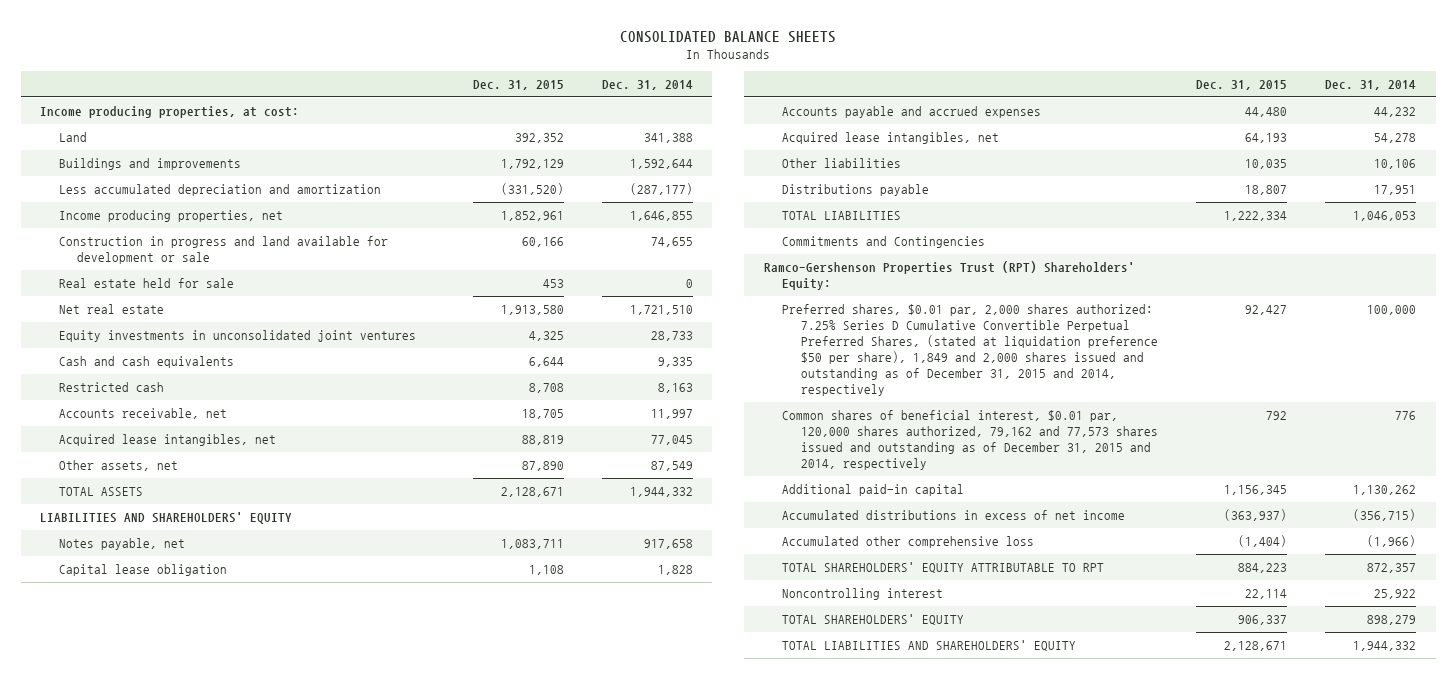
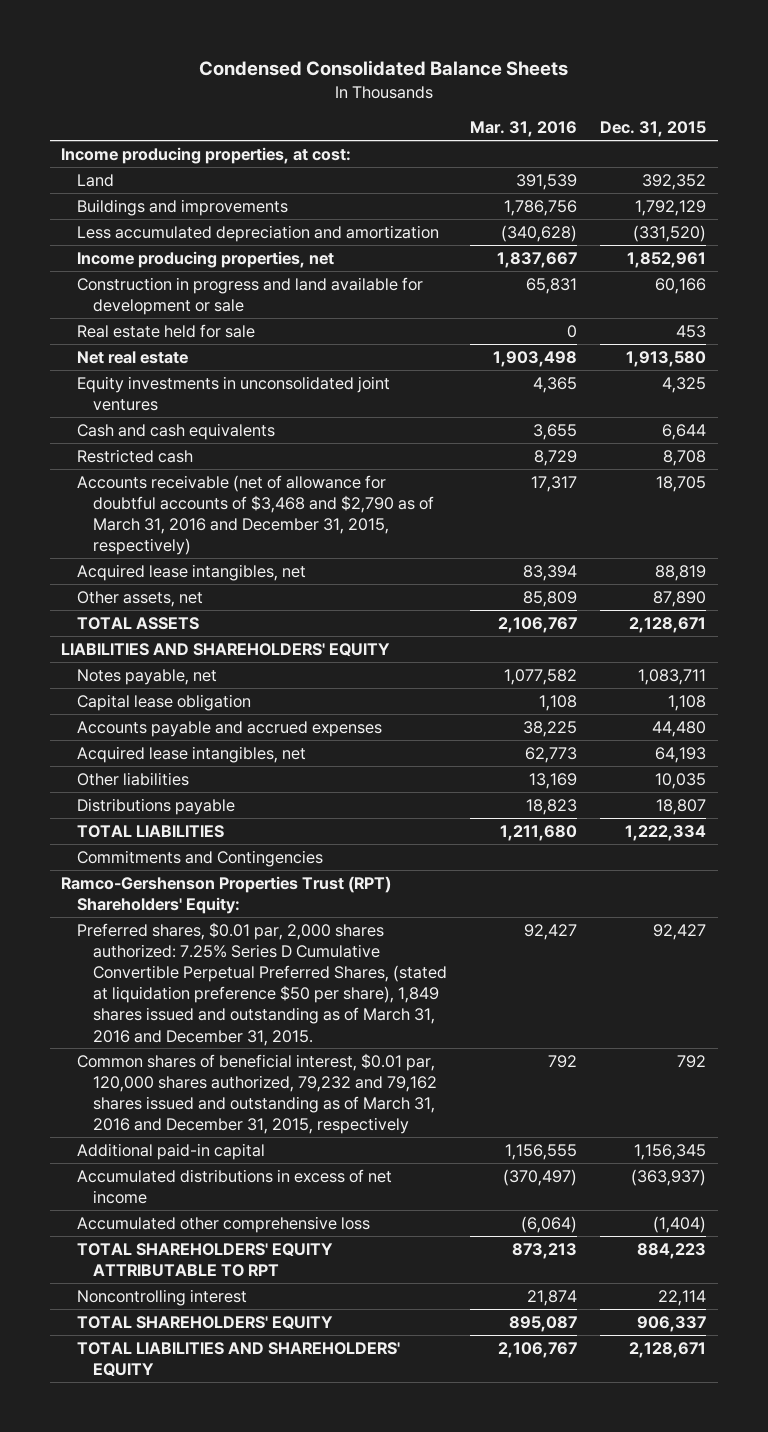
[620,30,837,43] CONSOLIDATED BALANCE SHEETS -> [198,60,568,77] Condensed Consolidated Balance Sheets
[601,79,693,90] Dec. 31, 2014 -> none
none -> [469,121,577,138] Mar. 31, 2016
[58,407,227,419] Accounts receivable, net -> [76,474,434,556] Accounts receivable (net of allowance for doubtful accounts of $3,468 and $2,790 as of March 31, 2016 and December 31, 2015, respectively)
[782,303,1158,397] Preferred shares, $0.01 par, 2,000 shares authorized: 7.25% Series D Cumulative Convertible Perpetual Preferred Shares, (stated at liquidation preference $50 per share), 1,849 and 2,000 shares issued and outstanding as of December 31, 2015 and 2014, respectively -> [76,921,447,1046] Preferred shares, $0.01 par, 2,000 shares authorized: 7.25% Series D Cumulative Convertible Perpetual Preferred Shares, (stated at liquidation preference $50 per share), 1,849 shares issued and outstanding as of March 31, 2016 and December 31, 2015.
[782,409,1158,471] Common shares of beneficial interest, $0.01 par, 120,000 shares authorized, 79,162 and 77,573 shares issued and outstanding as of December 31, 2015 and 2014, respectively -> [76,1052,437,1135] Common shares of beneficial interest, $0.01 par, 120,000 shares authorized, 79,232 and 79,162 shares issued and outstanding as of March 31, 2016 and December 31, 2015, respectively

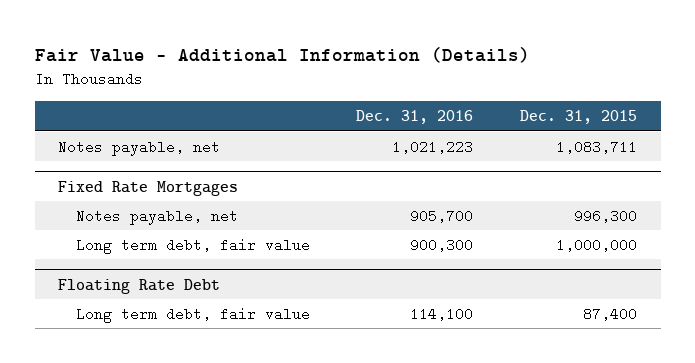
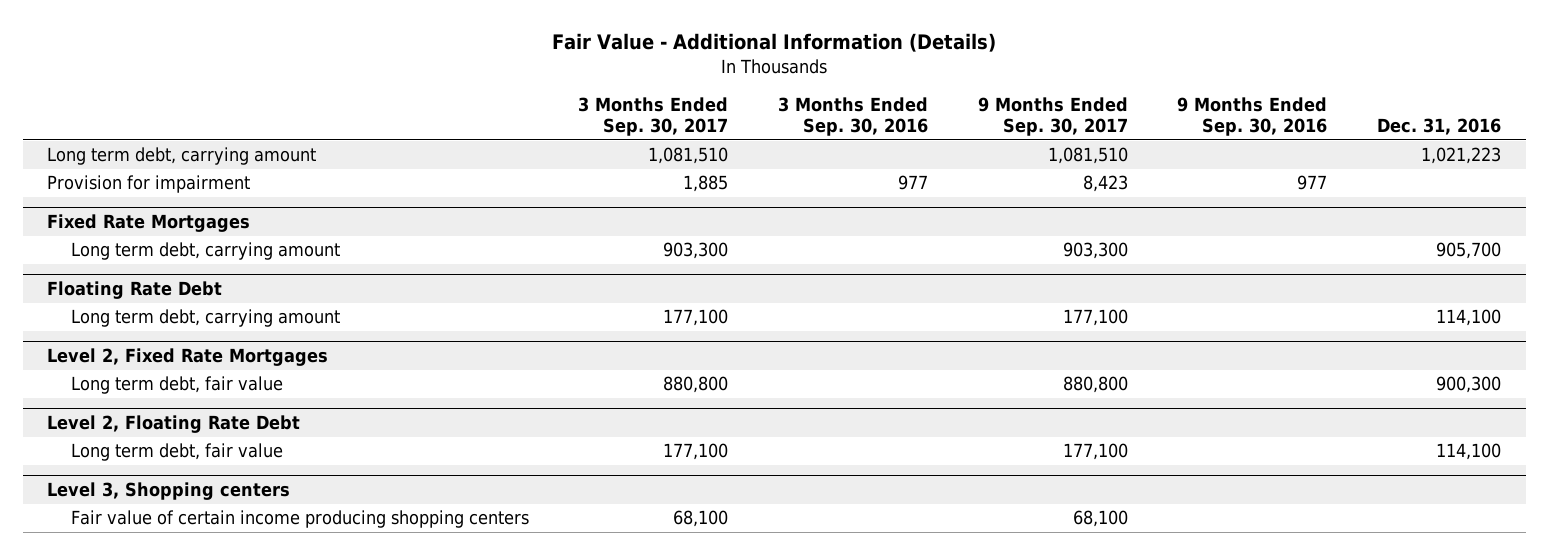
[520,109,638,124] Dec. 31, 2015 -> none
none -> [578,96,729,136] 3 Months Ended Sep. 30, 2017
none -> [777,96,928,136] 3 Months Ended Sep. 30, 2016
none -> [977,96,1128,136] 9 Months Ended Sep. 30, 2017
none -> [1177,96,1328,136] 9 Months Ended Sep. 30, 2016
[58,139,221,156] Notes payable, net -> [47,147,317,166] Long term debt, carrying amount
none -> [47,175,251,194] Provision for impairment
[75,237,310,254] Long term debt, fair value -> none
[75,208,238,225] Notes payable, net -> [70,242,340,261] Long term debt, carrying amount
none -> [70,309,340,328] Long term debt, carrying amount
none -> [47,348,329,367] Level 2, Fixed Rate Mortgages
none -> [70,376,283,395] Long term debt, fair value
none -> [47,415,301,434] Level 2, Floating Rate Debt
none -> [47,482,291,501] Level 3, Shopping centers
none -> [70,510,529,529] Fair value of certain income producing shopping centers

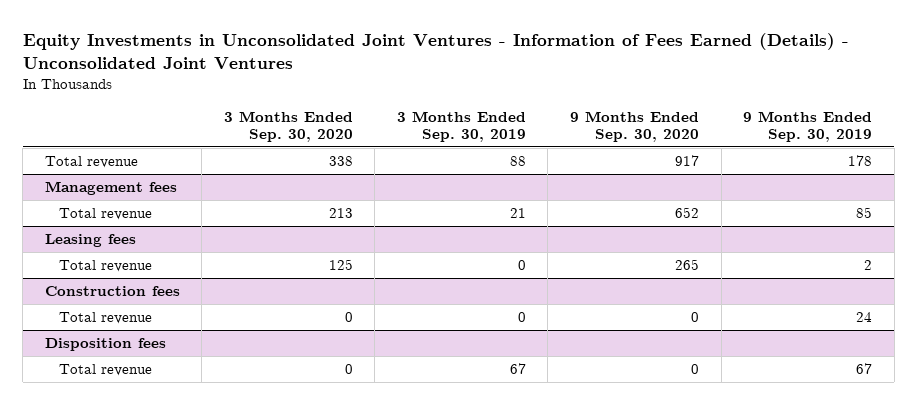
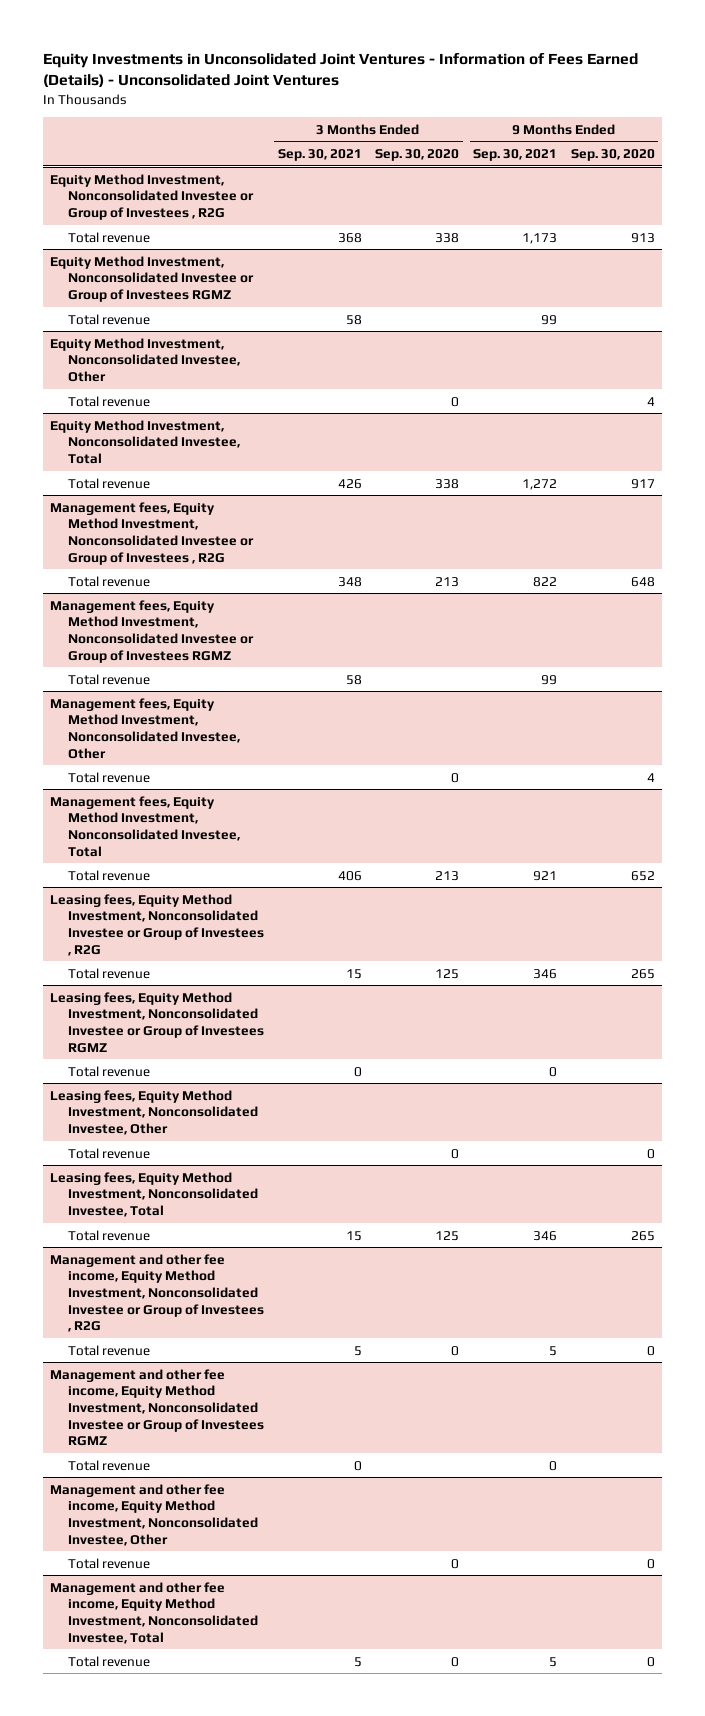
[396,110,526,143] 3 Months Ended Sep. 30, 2019 -> none
[743,110,873,143] 9 Months Ended Sep. 30, 2019 -> none
none -> [277,149,362,162] Sep. 30, 2021
none -> [473,149,558,162] Sep. 30, 2021
none -> [50,173,254,220] Equity Method Investment, Nonconsolidated Investee or Group of Investees , R2G
none -> [67,231,150,243] Total revenue
none -> [50,255,254,302] Equity Method Investment, Nonconsolidated Investee or Group of Investees RGMZ
none -> [67,313,150,325] Total revenue
none -> [50,337,240,382] Equity Method Investment, Nonconsolidated Investee, Other
none -> [67,395,150,407] Total revenue
none -> [50,419,240,464] Equity Method Investment, Nonconsolidated Investee, Total
[44,181,177,196] Management fees -> none
none -> [50,501,254,565] Management fees, Equity Method Investment, Nonconsolidated Investee or Group of Investees , R2G
none -> [67,575,150,587] Total revenue
none -> [50,599,254,663] Management fees, Equity Method Investment, Nonconsolidated Investee or Group of Investees RGMZ
none -> [67,673,150,685] Total revenue
none -> [50,697,240,759] Management fees, Equity Method Investment, Nonconsolidated Investee, Other
none -> [67,771,150,783] Total revenue
none -> [50,795,240,857] Management fees, Equity Method Investment, Nonconsolidated Investee, Total
[44,234,136,248] Leasing fees -> none
none -> [50,893,264,956] Leasing fees, Equity Method Investment, Nonconsolidated Investee or Group of Investees , R2G
[44,286,180,297] Construction fees -> none
none -> [50,991,264,1053] Leasing fees, Equity Method Investment, Nonconsolidated Investee or Group of Investees RGMZ
none -> [67,1065,150,1077] Total revenue
none -> [50,1089,258,1135] Leasing fees, Equity Method Investment, Nonconsolidated Investee, Other
[44,338,166,352] Disposition fees -> none
none -> [50,1171,258,1217] Leasing fees, Equity Method Investment, Nonconsolidated Investee, Total
none -> [67,1229,150,1241] Total revenue
none -> [50,1253,264,1333] Management and other fee income, Equity Method Investment, Nonconsolidated Investee or Group of Investees , R2G
none -> [50,1368,264,1447] Management and other fee income, Equity Method Investment, Nonconsolidated Investee or Group of Investees RGMZ
none -> [67,1459,150,1471] Total revenue
none -> [50,1483,258,1546] Management and other fee income, Equity Method Investment, Nonconsolidated Investee, Other
none -> [67,1557,150,1569] Total revenue
none -> [50,1581,258,1644] Management and other fee income, Equity Method Investment, Nonconsolidated Investee, Total
none -> [67,1655,150,1667] Total revenue

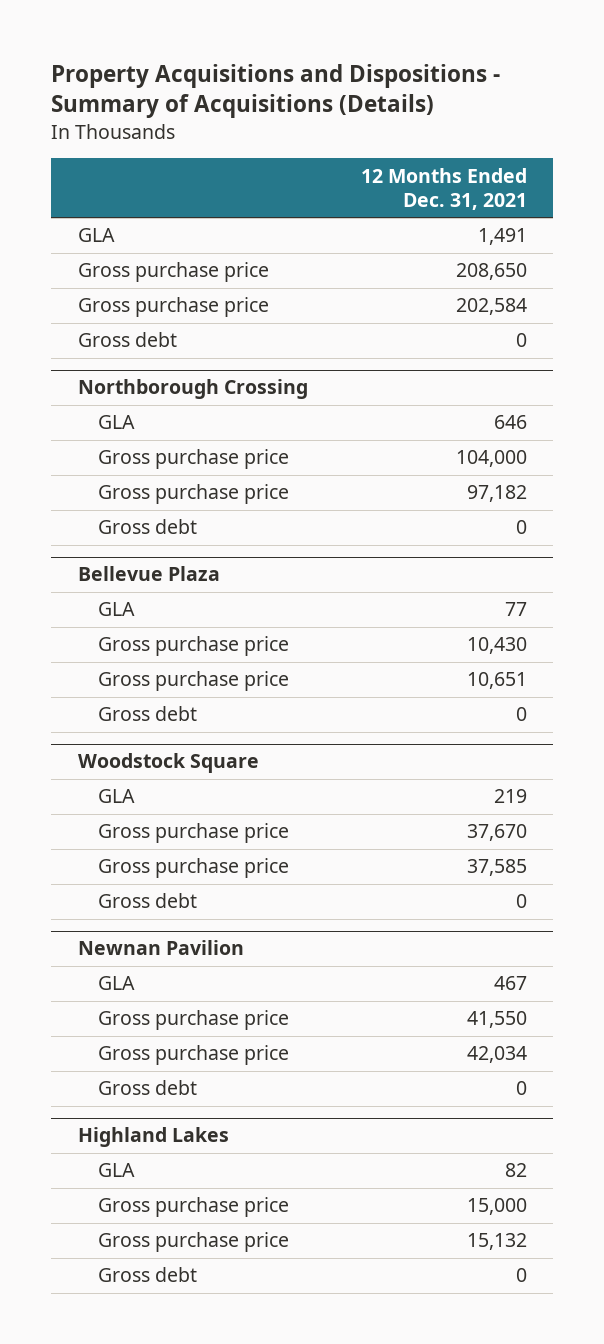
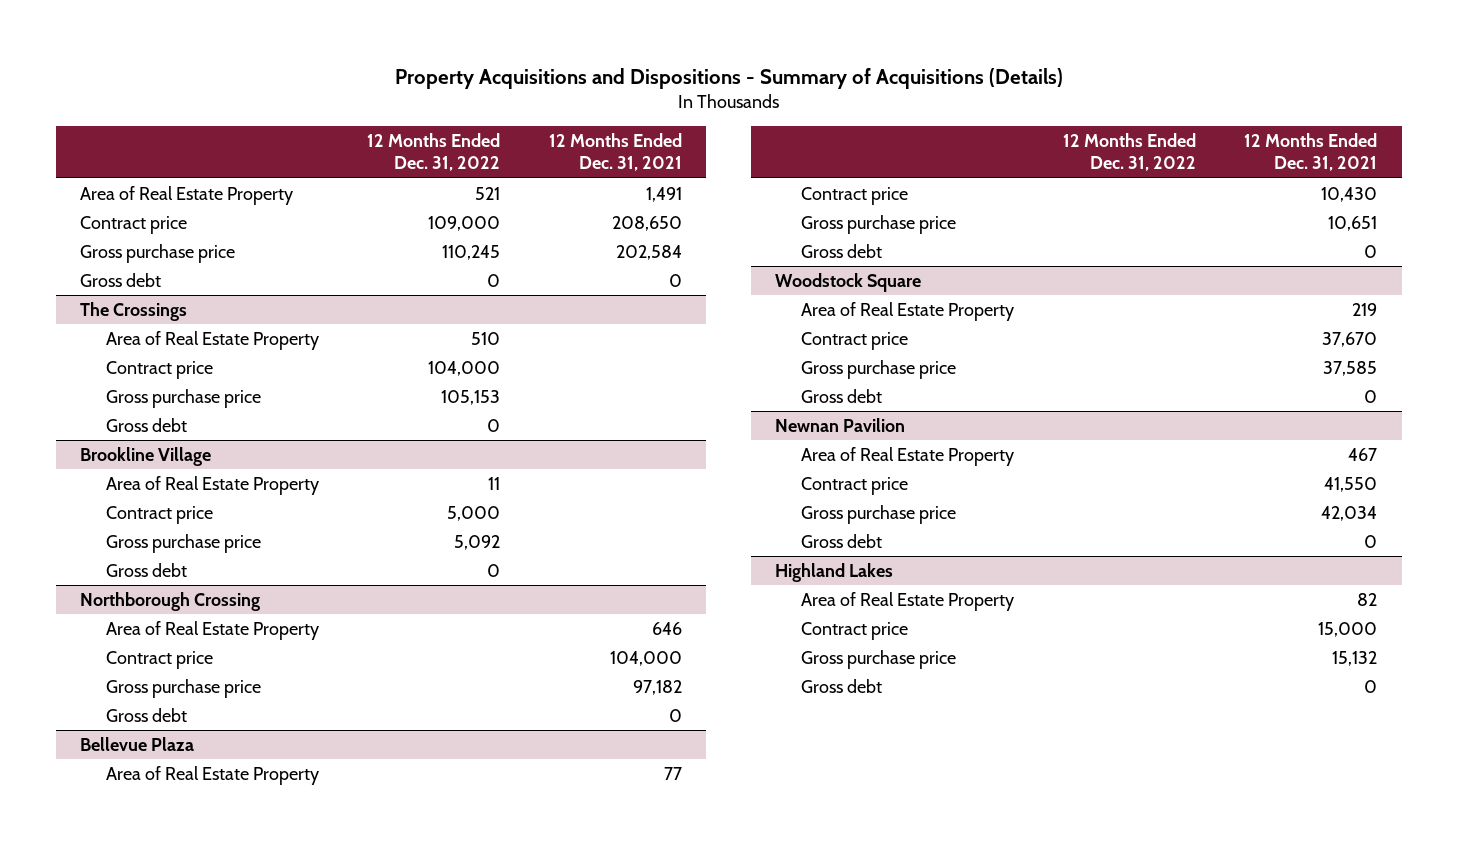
none -> [367,132,501,172] 12 Months Ended Dec. 31, 2022
[77,228,115,243] GLA -> [80,186,294,206] Area of Real Estate Property
[77,262,269,283] Gross purchase price -> [80,216,188,235] Contract price
none -> [80,302,188,322] The Crossings
none -> [105,331,319,351] Area of Real Estate Property
none -> [105,361,213,380] Contract price
none -> [105,389,261,409] Gross purchase price
none -> [105,418,187,433] Gross debt
none -> [80,447,212,467] Brookline Village
none -> [105,476,319,496] Area of Real Estate Property
none -> [105,506,213,525] Contract price
none -> [105,534,261,554] Gross purchase price
none -> [105,563,187,578] Gross debt
[97,415,135,430] GLA -> [105,621,319,641] Area of Real Estate Property
[97,449,289,470] Gross purchase price -> [105,651,213,670] Contract price
[97,602,135,617] GLA -> [105,766,319,786] Area of Real Estate Property
[97,636,289,657] Gross purchase price -> [800,187,908,206] Contract price
[97,789,135,804] GLA -> [800,302,1014,322] Area of Real Estate Property
[97,823,289,844] Gross purchase price -> [800,332,908,351] Contract price
[97,976,135,991] GLA -> [800,447,1014,467] Area of Real Estate Property
[97,1010,289,1031] Gross purchase price -> [800,477,908,496] Contract price
[97,1163,135,1178] GLA -> [800,592,1014,612] Area of Real Estate Property
[97,1197,289,1218] Gross purchase price -> [800,622,908,641] Contract price

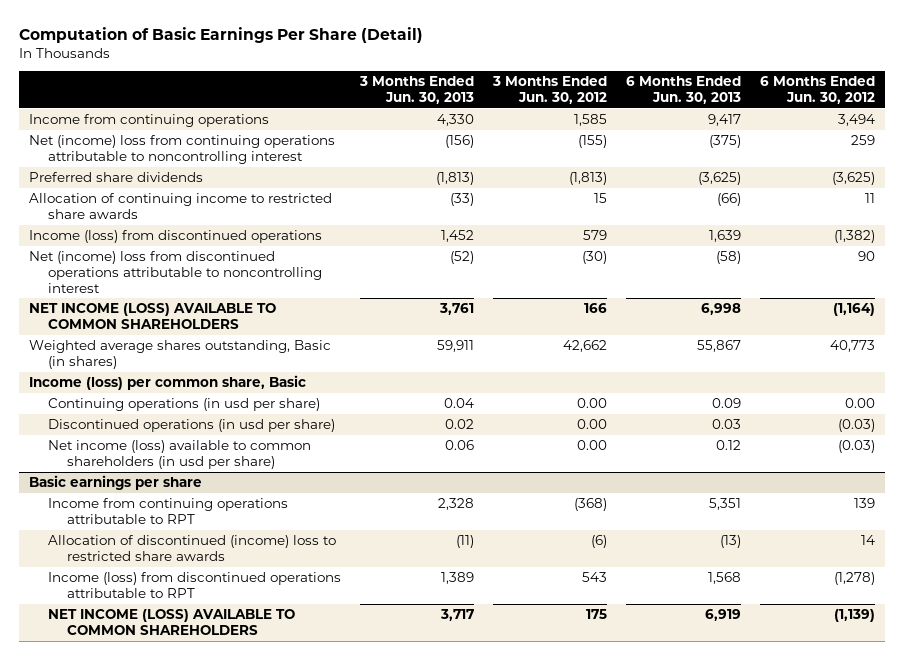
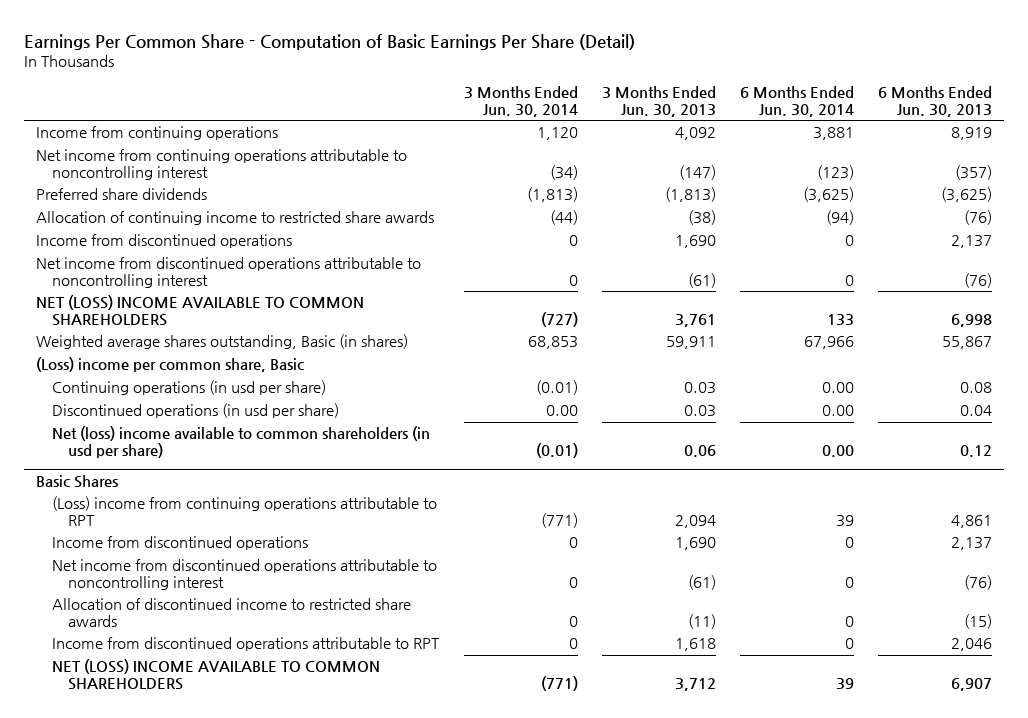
[19,26,424,43] Computation of Basic Earnings Per Share (Detail) -> [23,33,635,50] Earnings Per Common Share - Computation of Basic Earnings Per Share (Detail)
[491,76,607,105] 3 Months Ended Jun. 30, 2012 -> none
[760,76,876,105] 6 Months Ended Jun. 30, 2012 -> none
none -> [463,86,578,118] 3 Months Ended Jun. 30, 2014
none -> [740,86,855,118] 6 Months Ended Jun. 30, 2014
[436,114,474,127] 4,330 -> [674,127,716,141] 4,092
[707,114,741,127] 9,417 -> [951,127,993,141] 8,919
[28,135,335,164] Net (income) loss from continuing operations attributable to noncontrolling interest -> [36,149,408,181] Net income from continuing operations attributable to noncontrolling interest
[444,135,474,149] (156) -> [678,165,716,181] (147)
[708,135,741,149] (375) -> [955,165,993,181] (357)
[449,193,474,207] (33) -> [687,210,716,226] (38)
[716,193,741,207] (66) -> [964,210,993,226] (76)
[28,230,322,244] Income (loss) from discontinued operations -> [36,234,293,249] Income from discontinued operations
[440,230,474,243] 1,452 -> [674,235,716,249] 1,690
[708,230,741,243] 1,639 -> [951,235,993,249] 2,137
[28,251,322,293] Net (income) loss from discontinued operations attributable to noncontrolling interest -> [36,257,422,289] Net income from discontinued operations attributable to noncontrolling interest
[449,251,474,265] (52) -> [687,273,716,289] (61)
[715,251,741,265] (58) -> [964,273,993,289] (76)
[28,303,276,329] NET INCOME (LOSS) AVAILABLE TO COMMON SHAREHOLDERS -> [36,295,365,327] NET (LOSS) INCOME AVAILABLE TO COMMON SHAREHOLDERS
[28,475,202,491] Basic earnings per share -> none
[28,375,306,391] Income (loss) per common share, Basic -> [36,357,305,373] (Loss) income per common share, Basic
[443,398,474,409] 0.04 -> [683,382,716,395] 0.03
[711,398,741,409] 0.09 -> [960,382,993,394] 0.08
[444,419,474,430] 0.02 -> [683,405,716,418] 0.03
[711,419,741,430] 0.03 -> [960,405,993,417] 0.04
[47,440,311,469] Net income (loss) available to common shareholders (in usd per share) -> [52,426,431,459] Net (loss) income available to common shareholders (in usd per share)
none -> [36,474,119,488] Basic Shares
[47,498,288,524] Income from continuing operations attributable to RPT -> [52,496,438,527] (Loss) income from continuing operations attributable to RPT
[437,498,474,511] 2,328 -> [674,515,716,529] 2,094
[708,498,741,511] 5,351 -> [951,515,993,529] 4,861
none -> [52,536,309,551] Income from discontinued operations
none -> [52,559,438,591] Net income from discontinued operations attributable to noncontrolling interest
[47,535,336,561] Allocation of discontinued (income) loss to restricted share awards -> [52,598,412,628] Allocation of discontinued income to restricted share awards
[719,535,741,549] (13) -> [964,614,993,630] (15)
[47,572,341,598] Income (loss) from discontinued operations attributable to RPT -> [52,637,441,652] Income from discontinued operations attributable to RPT
[440,572,474,585] 1,389 -> [674,638,716,652] 1,618
[707,572,741,585] 1,568 -> [951,638,993,652] 2,046
[47,609,295,635] NET INCOME (LOSS) AVAILABLE TO COMMON SHAREHOLDERS -> [52,659,381,691] NET (LOSS) INCOME AVAILABLE TO COMMON SHAREHOLDERS
[439,609,474,622] 3,717 -> [674,678,716,692] 3,712
[704,609,741,622] 6,919 -> [951,678,993,692] 6,907

